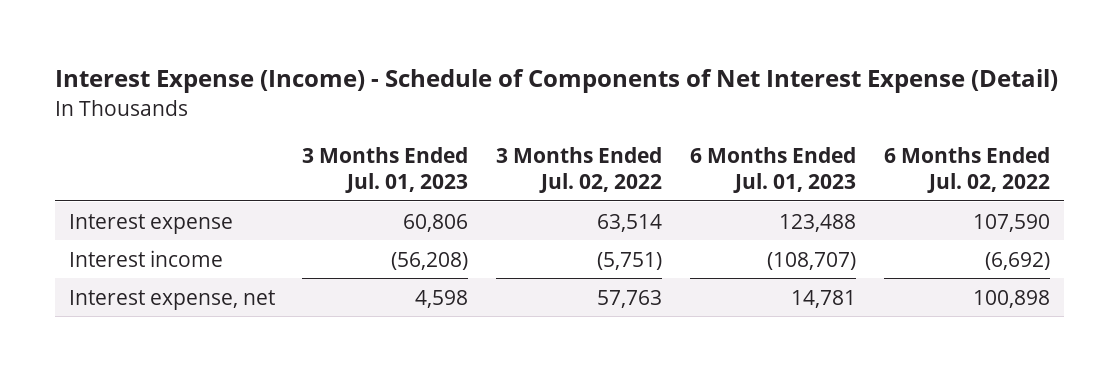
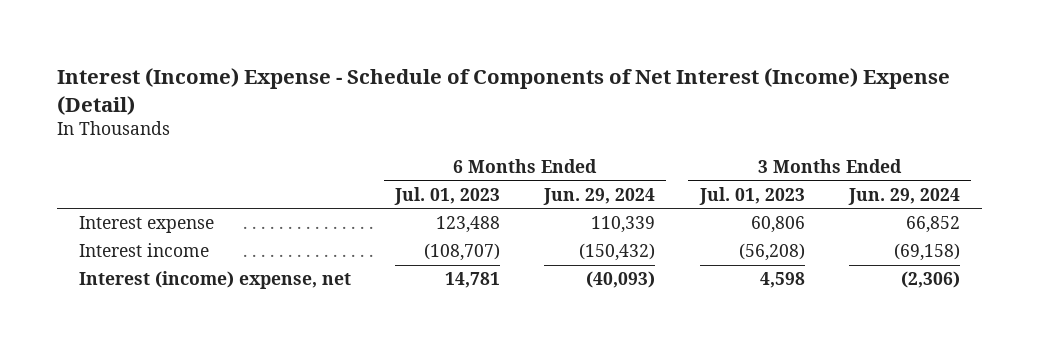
[54,69,1058,94] Interest Expense (Income) - Schedule of Components of Net Interest Expense (Detail) -> [56,68,950,115] Interest (Income) Expense - Schedule of Components of Net Interest (Income) Expense (Detail)
[496,147,663,193] 3 Months Ended Jul. 02, 2022 -> none
[883,147,1050,193] 6 Months Ended Jul. 02, 2022 -> none
none -> [543,187,656,205] Jun. 29, 2024
none -> [847,187,960,205] Jun. 29, 2024
[68,289,275,310] Interest expense, net -> [78,271,351,290] Interest (income) expense, net

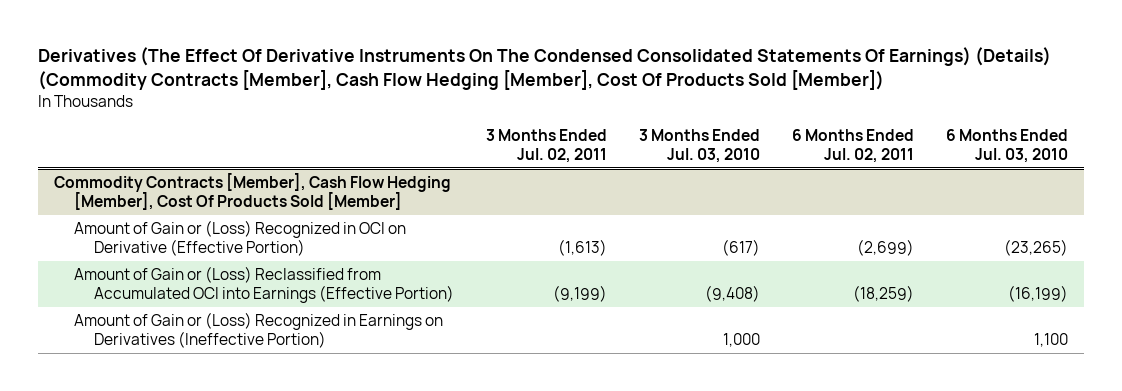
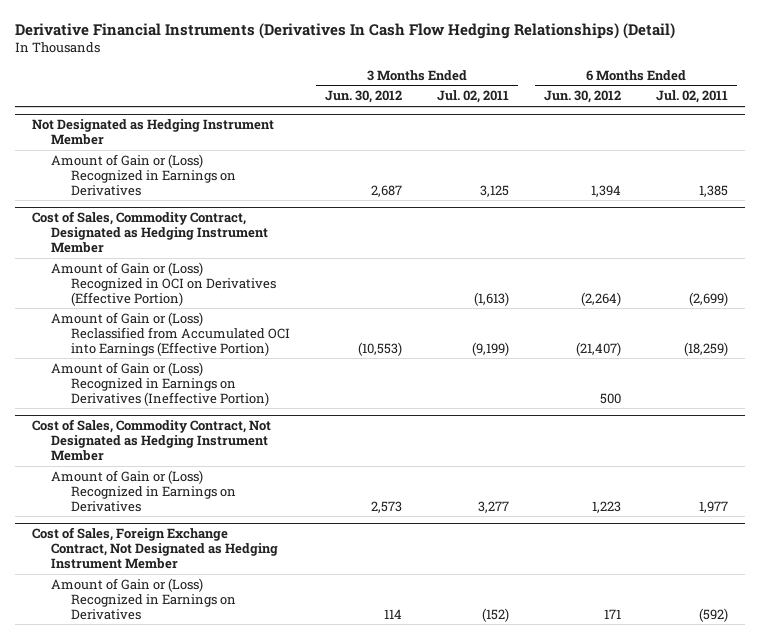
[38,46,1052,90] Derivatives (The Effect Of Derivative Instruments On The Condensed Consolidated Statements Of Earnings) (Details) (Commodity Contracts [Member], Cash Flow Hedging [Member], Cost Of Products Sold [Member]) -> [14,22,675,39] Derivative Financial Instruments (Derivatives In Cash Flow Hedging Relationships) (Detail)
[638,128,760,164] 3 Months Ended Jul. 03, 2010 -> none
[945,128,1068,164] 6 Months Ended Jul. 03, 2010 -> none
none -> [324,90,402,104] Jun. 30, 2012
none -> [543,90,621,104] Jun. 30, 2012
[54,172,452,211] Commodity Contracts [Member], Cash Flow Hedging [Member], Cost Of Products Sold [Member] -> none
none -> [32,119,275,146] Not Designated as Hedging Instrument Member
none -> [51,153,236,196] Amount of Gain or (Loss) Recognized in Earnings on Derivatives
none -> [32,211,269,254] Cost of Sales, Commodity Contract, Designated as Hedging Instrument Member
[73,219,406,257] Amount of Gain or (Loss) Recognized in OCI on Derivative (Effective Portion) -> [51,261,276,306] Amount of Gain or (Loss) Recognized in OCI on Derivatives (Effective Portion)
none -> [32,419,272,462] Cost of Sales, Commodity Contract, Not Designated as Hedging Instrument Member
none -> [51,469,236,512] Amount of Gain or (Loss) Recognized in Earnings on Derivatives
none -> [32,527,279,570] Cost of Sales, Foreign Exchange Contract, Not Designated as Hedging Instrument Member
none -> [51,577,236,620] Amount of Gain or (Loss) Recognized in Earnings on Derivatives

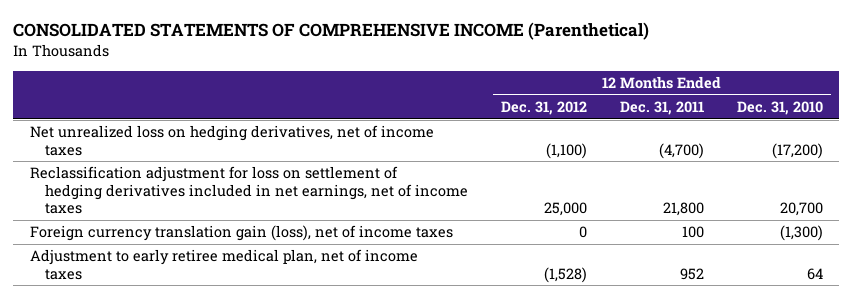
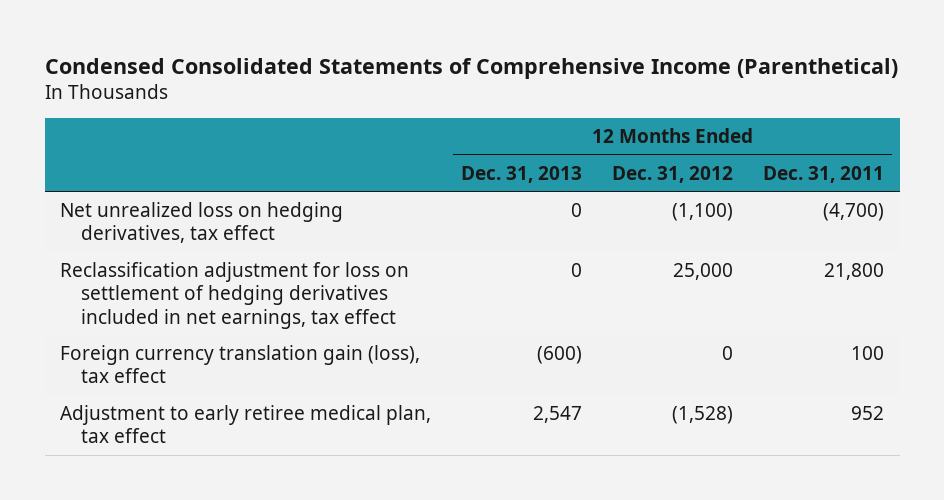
[13,22,650,41] CONSOLIDATED STATEMENTS OF COMPREHENSIVE INCOME (Parenthetical) -> [44,57,898,79] Condensed Consolidated Statements of Comprehensive Income (Parenthetical)
[736,101,823,116] Dec. 31, 2010 -> none
none -> [460,165,582,183] Dec. 31, 2013
[29,125,434,156] Net unrealized loss on hedging derivatives, net of income taxes -> [59,202,343,244] Net unrealized loss on hedging derivatives, tax effect
[29,166,469,214] Reclassification adjustment for loss on settlement of hedging derivatives included in net earnings, net of income taxes -> [59,262,409,329] Reclassification adjustment for loss on settlement of hedging derivatives included in net earnings, tax effect
[29,225,453,242] Foreign currency translation gain (loss), net of income taxes -> [59,345,420,384] Foreign currency translation gain (loss), tax effect
[29,249,418,280] Adjustment to early retiree medical plan, net of income taxes -> [59,405,431,444] Adjustment to early retiree medical plan, tax effect

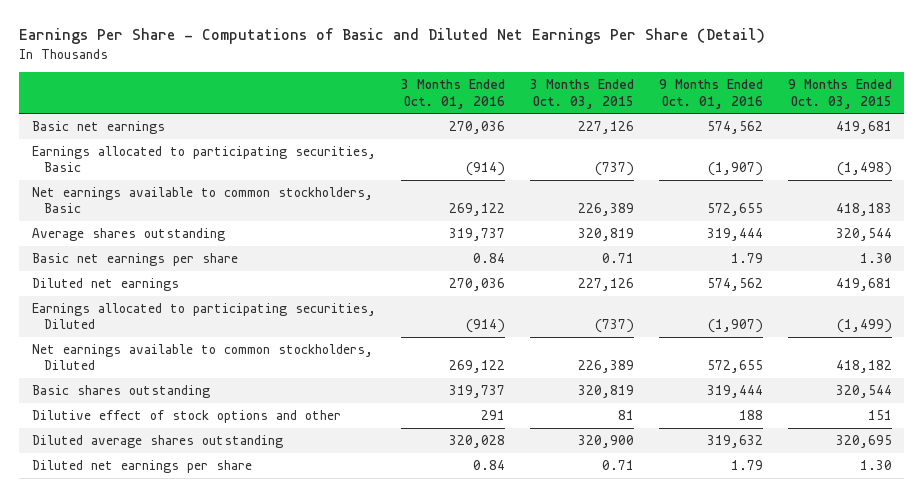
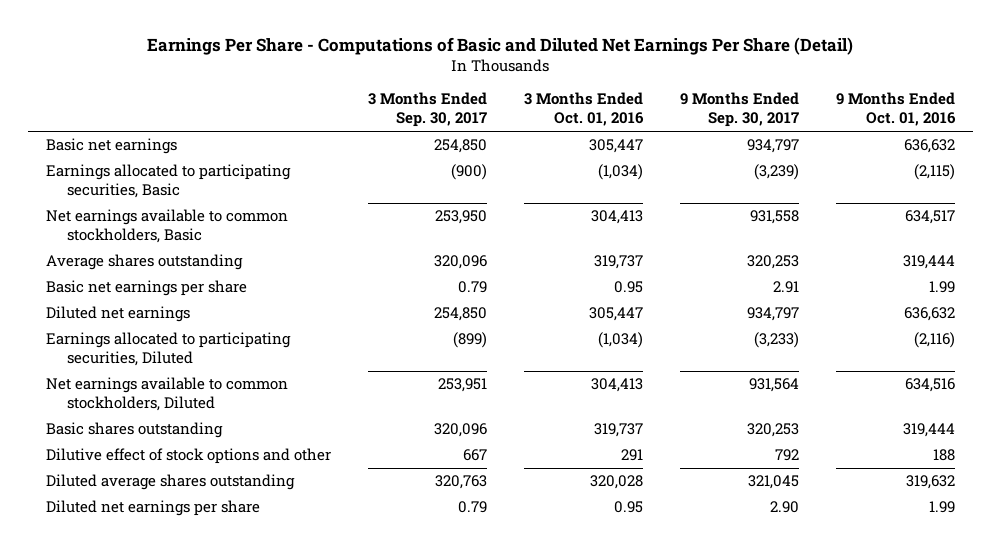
[529,79,634,109] 3 Months Ended Oct. 03, 2015 -> none
[787,79,892,109] 9 Months Ended Oct. 03, 2015 -> none
none -> [368,92,488,128] 3 Months Ended Sep. 30, 2017
none -> [679,92,799,128] 9 Months Ended Sep. 30, 2017
[448,120,505,134] 270,036 -> [588,139,643,154] 305,447
[706,120,763,134] 574,562 -> [903,139,955,154] 636,632
[465,162,505,177] (914) -> [597,164,643,181] (1,034)
[707,162,763,177] (1,907) -> [913,164,955,181] (2,115)
[448,203,505,217] 269,122 -> [590,210,643,225] 304,413
[706,203,763,217] 572,655 -> [904,210,955,225] 634,517
[472,252,505,263] 0.84 -> [613,281,643,294] 0.95
[730,252,763,263] 1.79 -> [928,281,955,294] 1.99
[448,277,505,291] 270,036 -> [588,307,643,322] 305,447
[706,277,763,291] 574,562 -> [903,307,955,322] 636,632
[465,319,505,334] (914) -> [597,332,643,349] (1,034)
[707,319,763,334] (1,907) -> [913,332,955,349] (2,116)
[448,360,505,374] 269,122 -> [590,378,643,393] 304,413
[706,360,763,374] 572,655 -> [904,378,955,393] 634,516
[472,459,505,470] 0.84 -> [613,501,643,514] 0.95
[730,459,763,470] 1.79 -> [928,501,955,514] 1.99

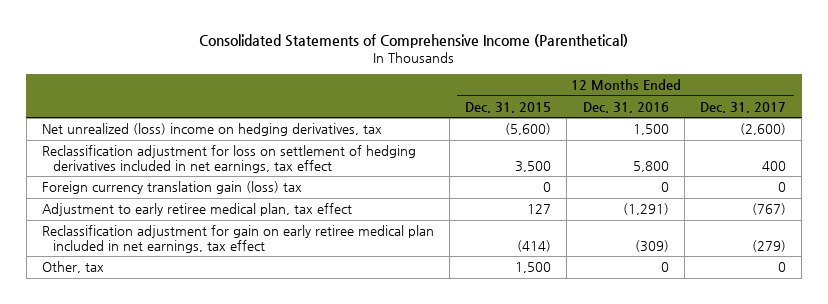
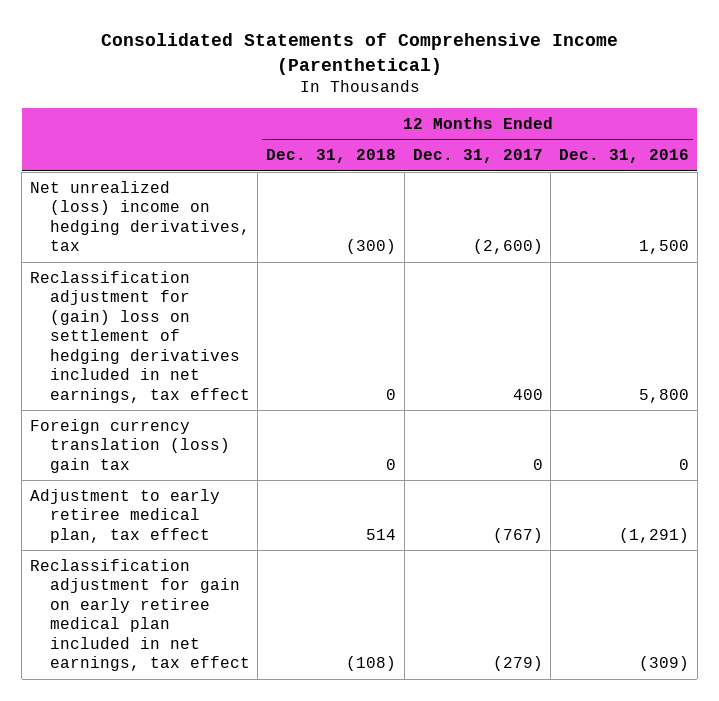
[465,101,552,113] Dec. 31, 2015 -> none
none -> [266,149,397,164] Dec. 31, 2018
[41,145,416,173] Reclassification adjustment for loss on settlement of hedging derivatives included in net earnings, tax effect -> [30,270,250,403] Reclassification adjustment for (gain) loss on settlement of hedging derivatives included in net earnings, tax effect
[41,181,302,195] Foreign currency translation gain (loss) tax -> [30,418,230,473] Foreign currency translation (loss) gain tax
[41,261,104,274] Other, tax -> none

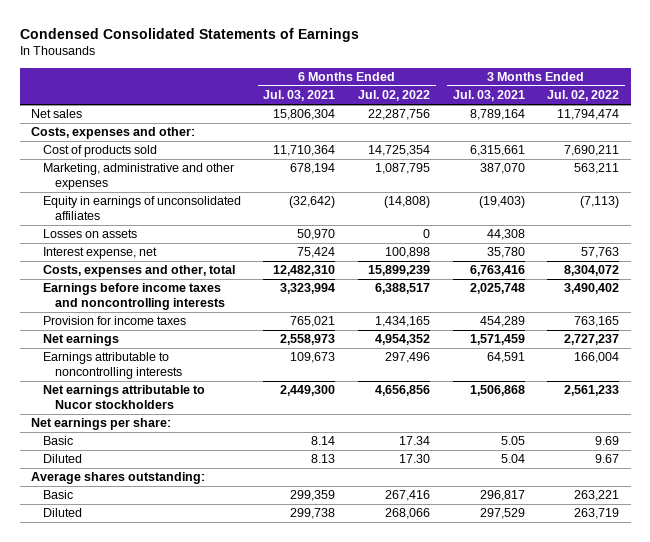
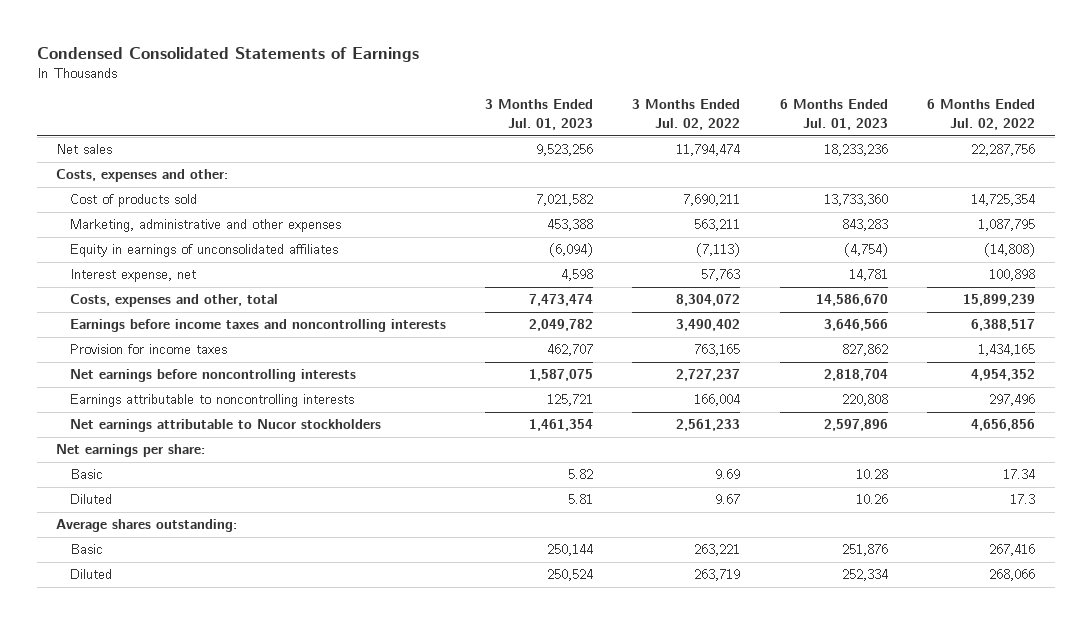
[263,90,336,102] Jul. 03, 2021 -> none
[452,90,525,102] Jul. 03, 2021 -> none
none -> [485,99,594,130] 3 Months Ended Jul. 01, 2023
none -> [779,99,888,130] 6 Months Ended Jul. 01, 2023
[42,229,137,239] Losses on assets -> none
[42,334,119,347] Net earnings -> [69,369,356,383] Net earnings before noncontrolling interests
[399,454,431,464] 17.30 -> [1010,494,1036,505] 17.3

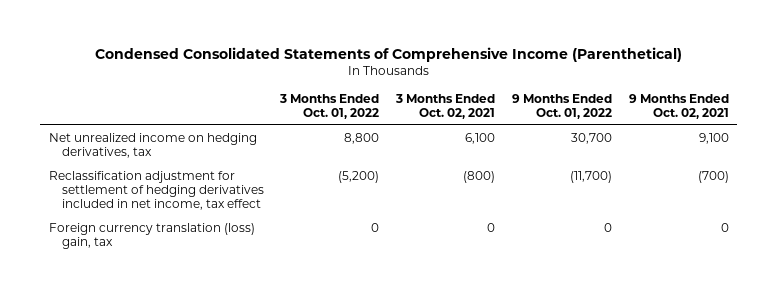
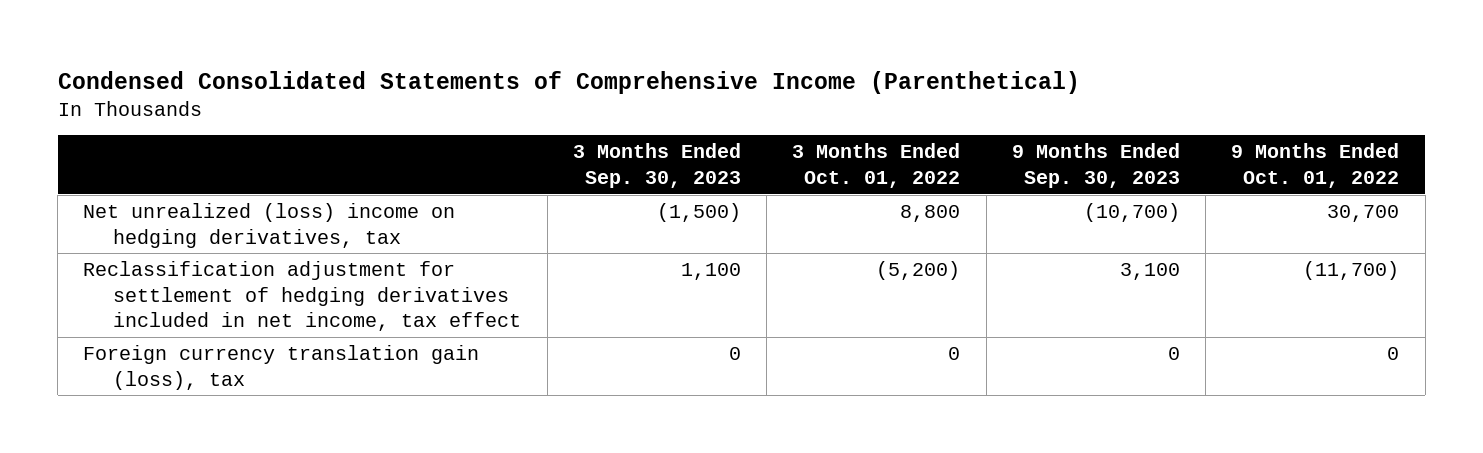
[395,93,496,119] 3 Months Ended Oct. 02, 2021 -> none
[628,93,729,119] 9 Months Ended Oct. 02, 2021 -> none
none -> [572,143,741,188] 3 Months Ended Sep. 30, 2023
none -> [1011,143,1180,188] 9 Months Ended Sep. 30, 2023
[48,132,257,158] Net unrealized income on hedging derivatives, tax -> [83,202,456,248] Net unrealized (loss) income on hedging derivatives, tax
[48,222,255,249] Foreign currency translation (loss) gain, tax -> [83,344,480,390] Foreign currency translation gain (loss), tax

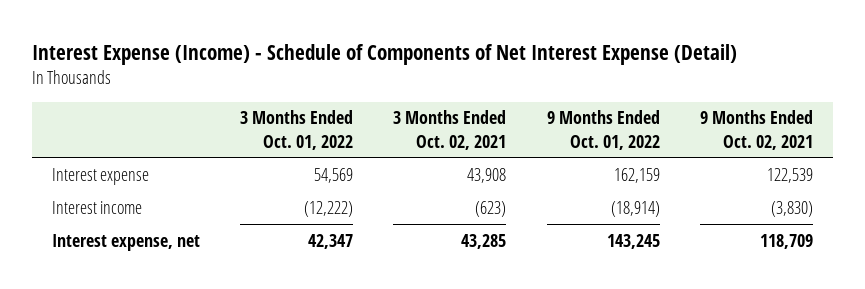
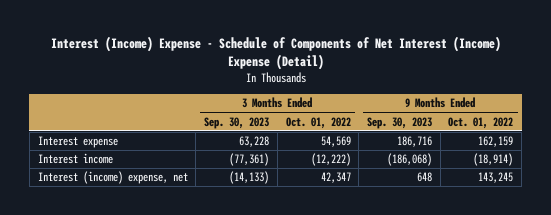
[31,43,737,65] Interest Expense (Income) - Schedule of Components of Net Interest Expense (Detail) -> [50,35,501,71] Interest (Income) Expense - Schedule of Components of Net Interest (Income) Expense (Detail)
[393,110,507,150] 3 Months Ended Oct. 02, 2021 -> none
[699,110,813,150] 9 Months Ended Oct. 02, 2021 -> none
none -> [204,116,270,129] Sep. 30, 2023
none -> [367,116,433,129] Sep. 30, 2023
[51,233,200,251] Interest expense, net -> [37,171,188,185] Interest (income) expense, net

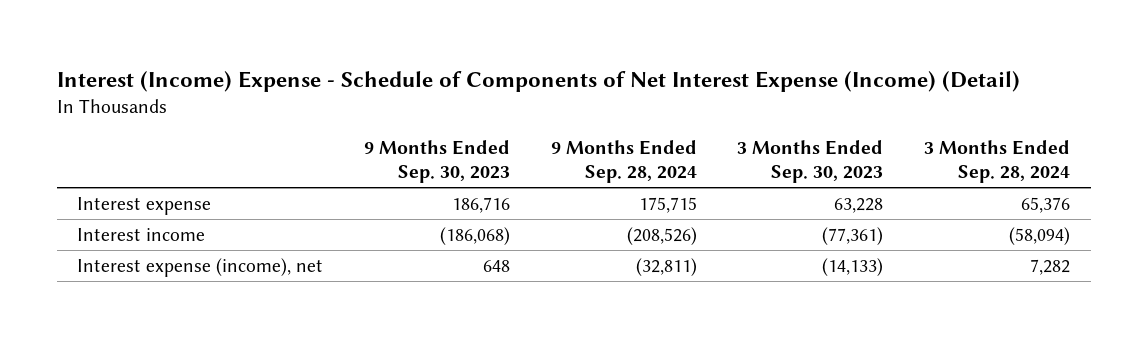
[50,35,501,71] Interest (Income) Expense - Schedule of Components of Net Interest (Income) Expense (Detail) -> [56,70,1020,92] Interest (Income) Expense - Schedule of Components of Net Interest Expense (Income) (Detail)
[285,116,351,129] Oct. 01, 2022 -> none
[448,116,514,129] Oct. 01, 2022 -> none
none -> [550,140,697,183] 9 Months Ended Sep. 28, 2024
none -> [924,140,1071,183] 3 Months Ended Sep. 28, 2024
[37,171,188,185] Interest (income) expense, net -> [77,257,324,277] Interest expense (income), net

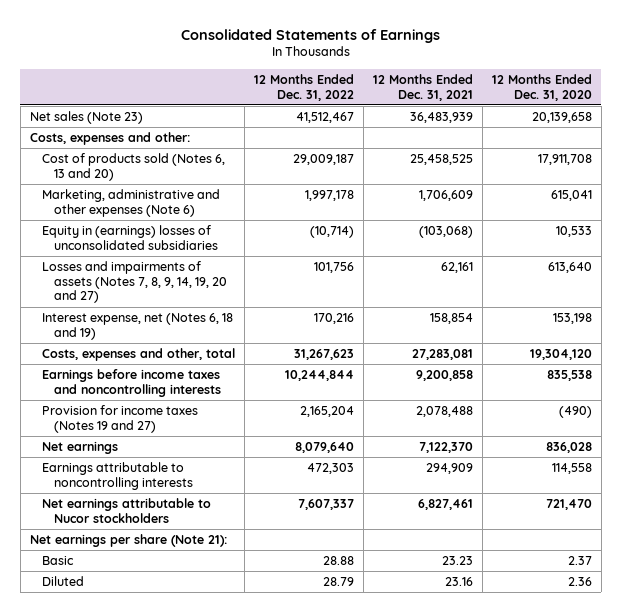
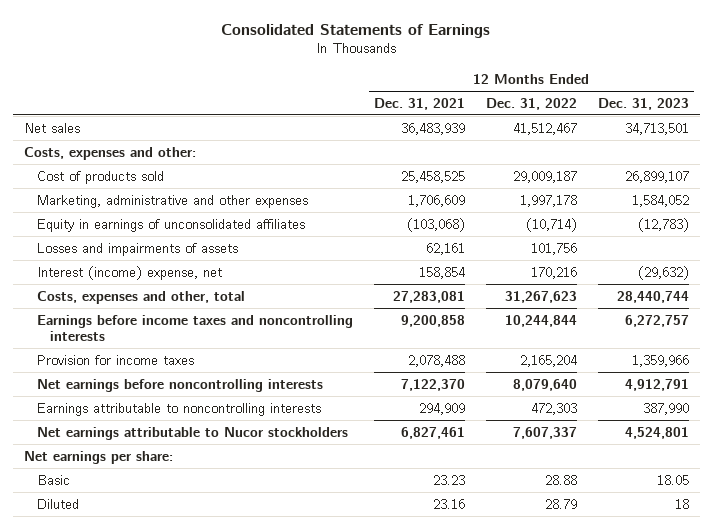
[491,73,592,101] 12 Months Ended Dec. 31, 2020 -> none
none -> [597,97,689,110] Dec. 31, 2023
[29,111,143,125] Net sales (Note 23) -> [23,122,80,133] Net sales
[41,153,225,181] Cost of products sold (Notes 6, 13 and 20) -> [36,170,164,184] Cost of products sold
[41,189,220,217] Marketing, administrative and other expenses (Note 6) -> [36,194,308,208] Marketing, administrative and other expenses
[41,225,218,250] Equity in (earnings) losses of unconsolidated subsidiaries -> [36,218,305,232] Equity in earnings of unconsolidated affiliates
[41,261,227,304] Losses and impairments of assets (Notes 7, 8, 9, 14, 19, 20 and 27) -> [36,242,238,256] Losses and impairments of assets
[41,313,233,340] Interest expense, net (Notes 6, 18 and 19) -> [36,265,222,280] Interest (income) expense, net
[41,405,198,433] Provision for income taxes (Notes 19 and 27) -> [36,354,194,365] Provision for income taxes
[41,441,118,455] Net earnings -> [36,378,323,392] Net earnings before noncontrolling interests
[29,534,227,548] Net earnings per share (Note 21): -> [23,450,173,464] Net earnings per share:

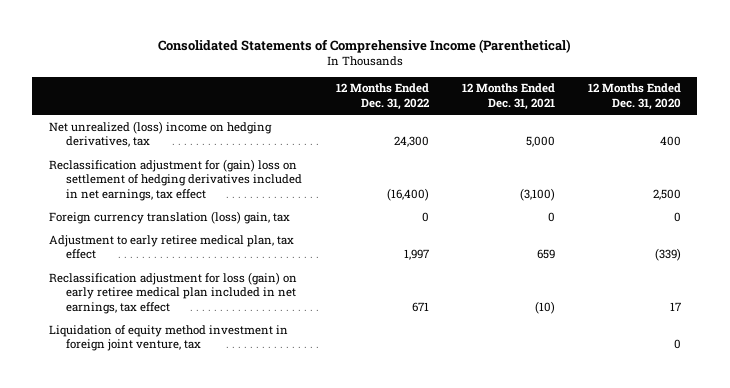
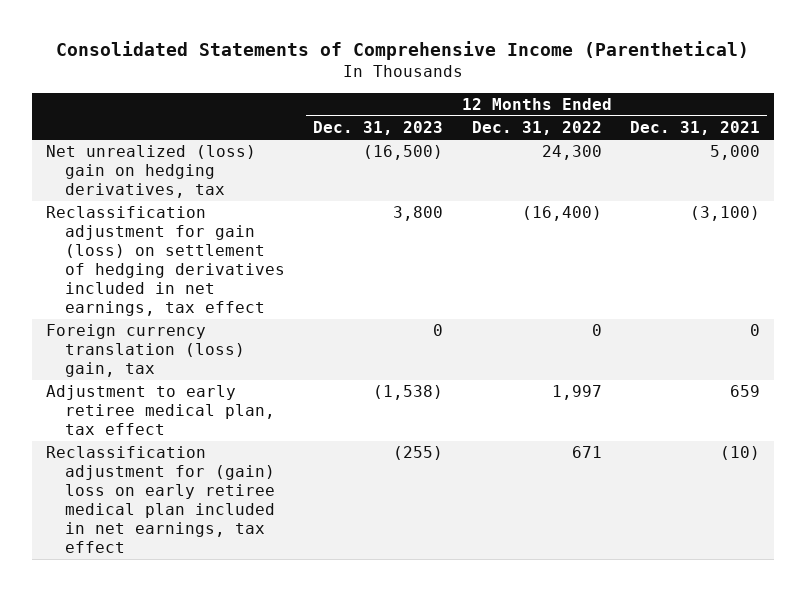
[587,83,681,111] 12 Months Ended Dec. 31, 2020 -> none
none -> [313,121,444,136] Dec. 31, 2023
[48,120,272,148] Net unrealized (loss) income on hedging derivatives, tax -> [46,145,257,199] Net unrealized (loss) gain on hedging derivatives, tax
[48,158,303,201] Reclassification adjustment for (gain) loss on settlement of hedging derivatives included in net earnings, tax effect -> [46,206,286,316] Reclassification adjustment for gain (loss) on settlement of hedging derivatives included in net earnings, tax effect
[48,324,288,352] Liquidation of equity method investment in foreign joint venture, tax -> none
[48,271,297,314] Reclassification adjustment for loss (gain) on early retiree medical plan included in net earnings, tax effect -> [46,446,276,553] Reclassification adjustment for (gain) loss on early retiree medical plan included in net earnings, tax effect

